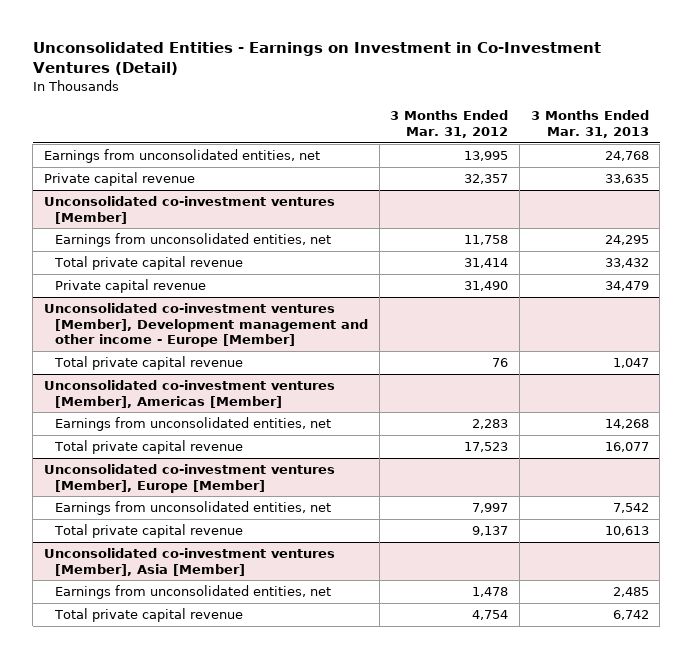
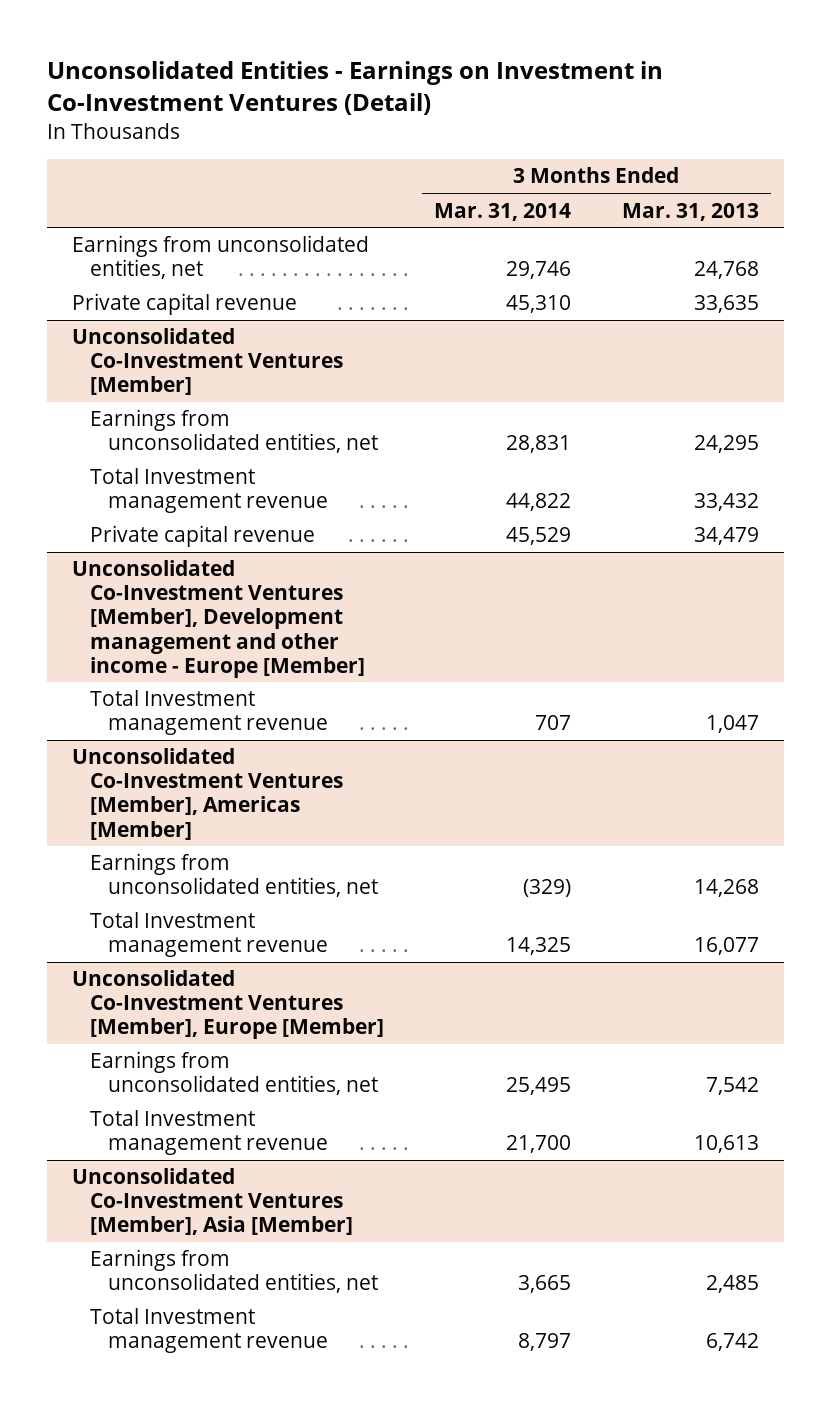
[390,110,509,138] 3 Months Ended Mar. 31, 2012 -> none
none -> [434,202,572,221] Mar. 31, 2014
[43,196,335,224] Unconsolidated co-investment ventures [Member] -> [72,328,344,396] Unconsolidated Co-Investment Ventures [Member]
[54,256,244,271] Total private capital revenue -> [90,468,329,514] Total Investment management revenue
[43,303,369,347] Unconsolidated co-investment ventures [Member], Development management and other income - Europe [Member] -> [72,560,366,678] Unconsolidated Co-Investment Ventures [Member], Development management and other income - Europe [Member]
[54,356,244,371] Total private capital revenue -> [90,690,329,736] Total Investment management revenue
[43,380,335,408] Unconsolidated co-investment ventures [Member], Americas [Member] -> [72,748,344,840] Unconsolidated Co-Investment Ventures [Member], Americas [Member]
[54,440,244,455] Total private capital revenue -> [90,912,329,958] Total Investment management revenue
[43,464,335,493] Unconsolidated co-investment ventures [Member], Europe [Member] -> [72,970,385,1040] Unconsolidated Co-Investment Ventures [Member], Europe [Member]
[54,524,244,539] Total private capital revenue -> [90,1110,329,1156] Total Investment management revenue
[43,548,335,576] Unconsolidated co-investment ventures [Member], Asia [Member] -> [72,1168,354,1236] Unconsolidated Co-Investment Ventures [Member], Asia [Member]
[54,608,244,623] Total private capital revenue -> [90,1308,329,1354] Total Investment management revenue

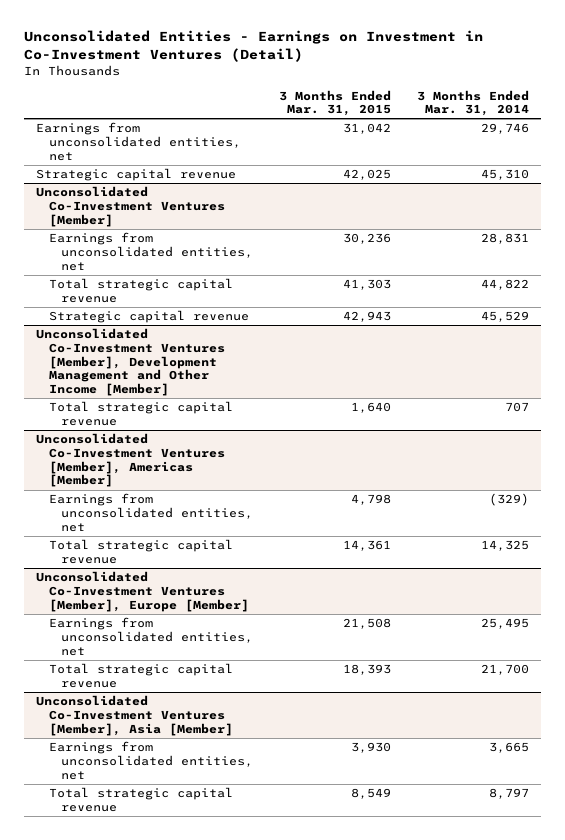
[621,202,759,221] Mar. 31, 2013 -> none
none -> [278,89,391,117] 3 Months Ended Mar. 31, 2015
[72,293,298,316] Private capital revenue -> [36,168,237,182] Strategic capital revenue
[90,468,329,514] Total Investment management revenue -> [48,278,233,303] Total strategic capital revenue
[90,525,316,548] Private capital revenue -> [48,310,249,324] Strategic capital revenue
[72,560,366,678] Unconsolidated Co-Investment Ventures [Member], Development management and other income - Europe [Member] -> [36,328,225,397] Unconsolidated Co-Investment Ventures [Member], Development Management and Other Income [Member]
[90,690,329,736] Total Investment management revenue -> [48,401,233,426] Total strategic capital revenue
[90,912,329,958] Total Investment management revenue -> [48,539,233,564] Total strategic capital revenue
[90,1110,329,1156] Total Investment management revenue -> [48,663,233,688] Total strategic capital revenue
[90,1308,329,1354] Total Investment management revenue -> [48,787,233,812] Total strategic capital revenue

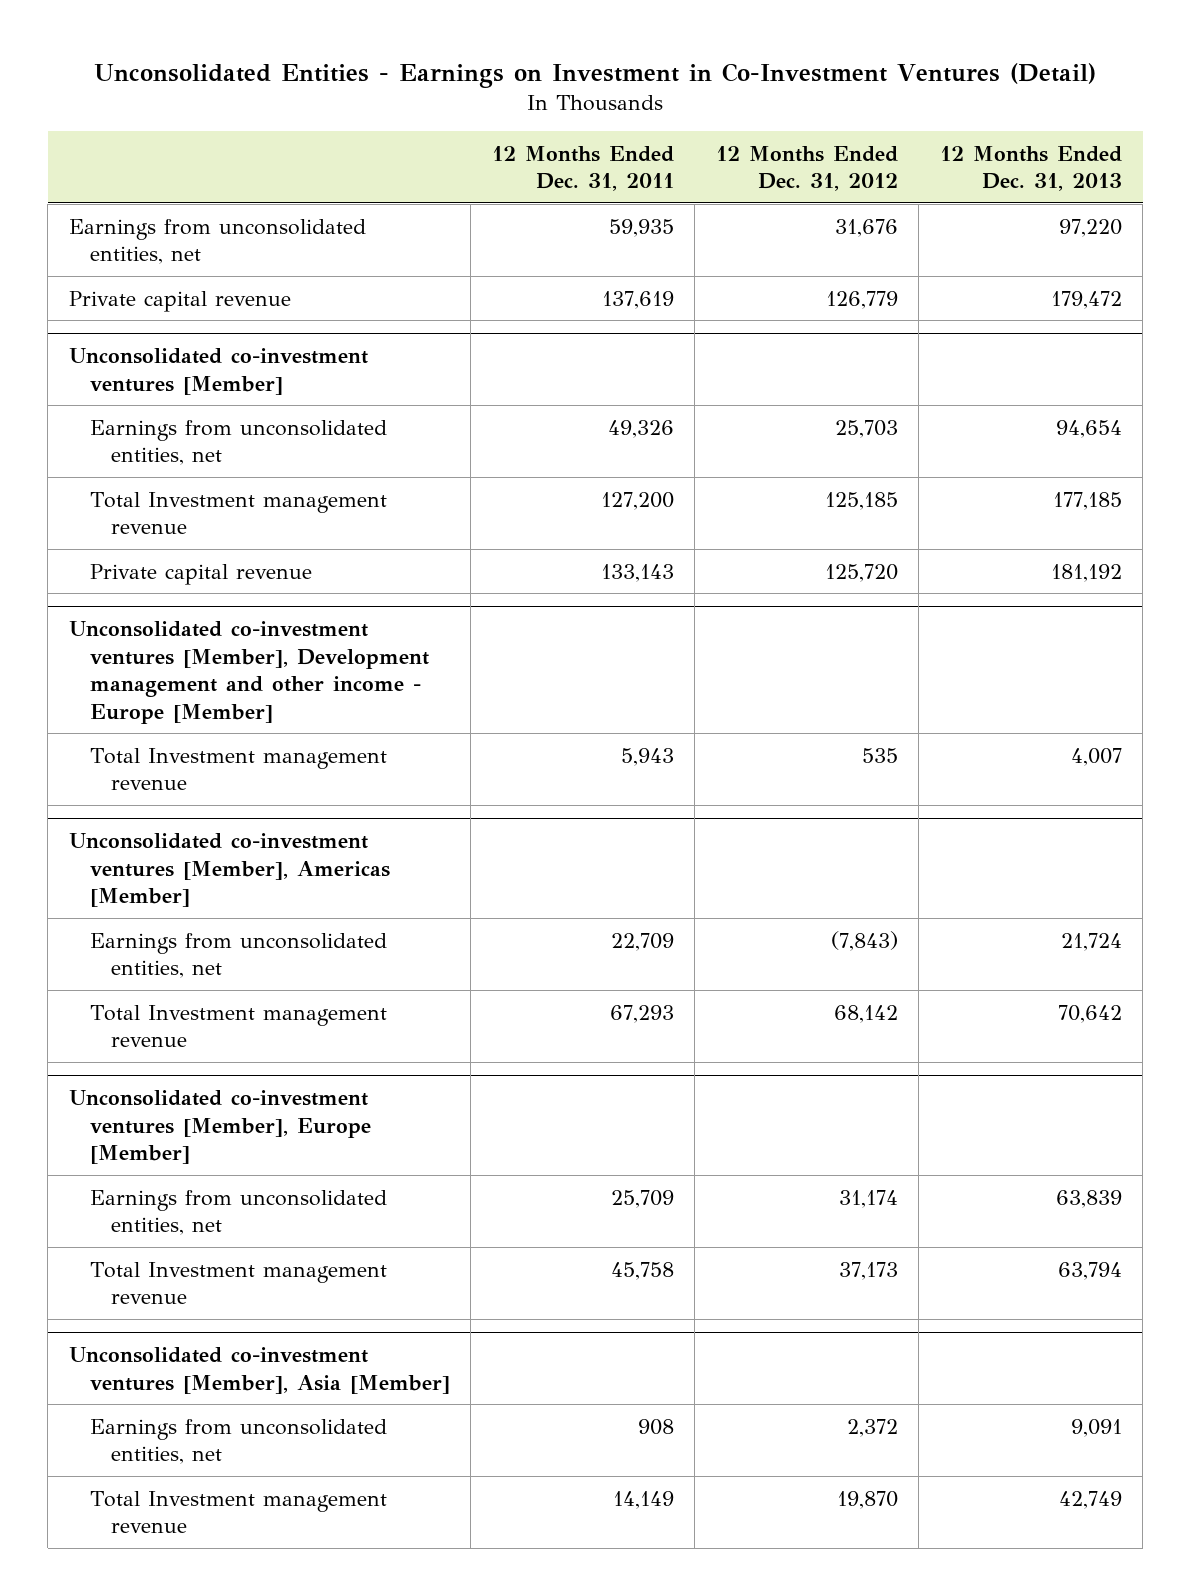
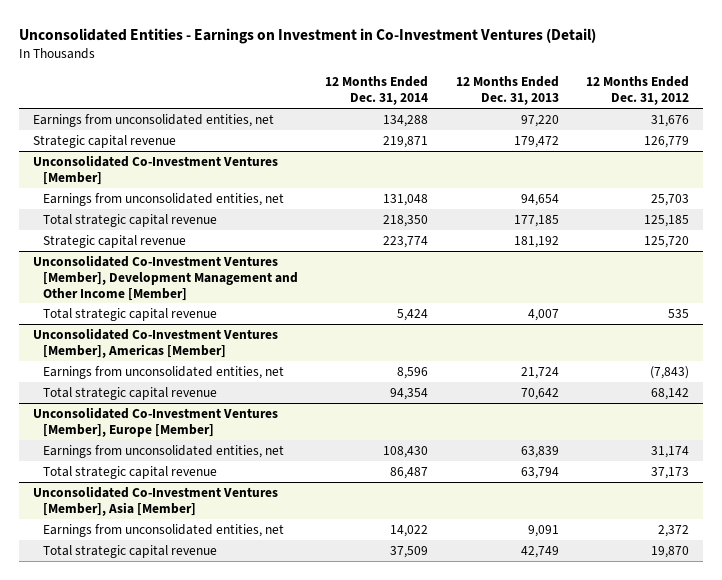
[491,145,674,192] 12 Months Ended Dec. 31, 2011 -> none
none -> [325,76,429,106] 12 Months Ended Dec. 31, 2014
[68,290,291,312] Private capital revenue -> [32,134,176,148] Strategic capital revenue
[68,348,368,395] Unconsolidated co-investment ventures [Member] -> [32,154,278,185] Unconsolidated Co-Investment Ventures [Member]
[89,491,387,534] Total Investment management revenue -> [43,213,218,227] Total strategic capital revenue
[89,563,312,585] Private capital revenue -> [43,234,187,248] Strategic capital revenue
[68,621,429,724] Unconsolidated co-investment ventures [Member], Development management and other income - Europe [Member] -> [32,254,299,301] Unconsolidated Co-Investment Ventures [Member], Development Management and Other Income [Member]
[89,747,387,790] Total Investment management revenue -> [43,307,218,321] Total strategic capital revenue
[68,833,390,908] Unconsolidated co-investment ventures [Member], Americas [Member] -> [32,327,278,358] Unconsolidated Co-Investment Ventures [Member], Americas [Member]
[89,1004,387,1047] Total Investment management revenue -> [43,386,218,400] Total strategic capital revenue
[68,1090,371,1165] Unconsolidated co-investment ventures [Member], Europe [Member] -> [32,406,278,437] Unconsolidated Co-Investment Ventures [Member], Europe [Member]
[89,1261,387,1304] Total Investment management revenue -> [43,465,218,479] Total strategic capital revenue
[68,1347,450,1394] Unconsolidated co-investment ventures [Member], Asia [Member] -> [32,485,278,516] Unconsolidated Co-Investment Ventures [Member], Asia [Member]
[89,1490,387,1533] Total Investment management revenue -> [43,544,218,558] Total strategic capital revenue

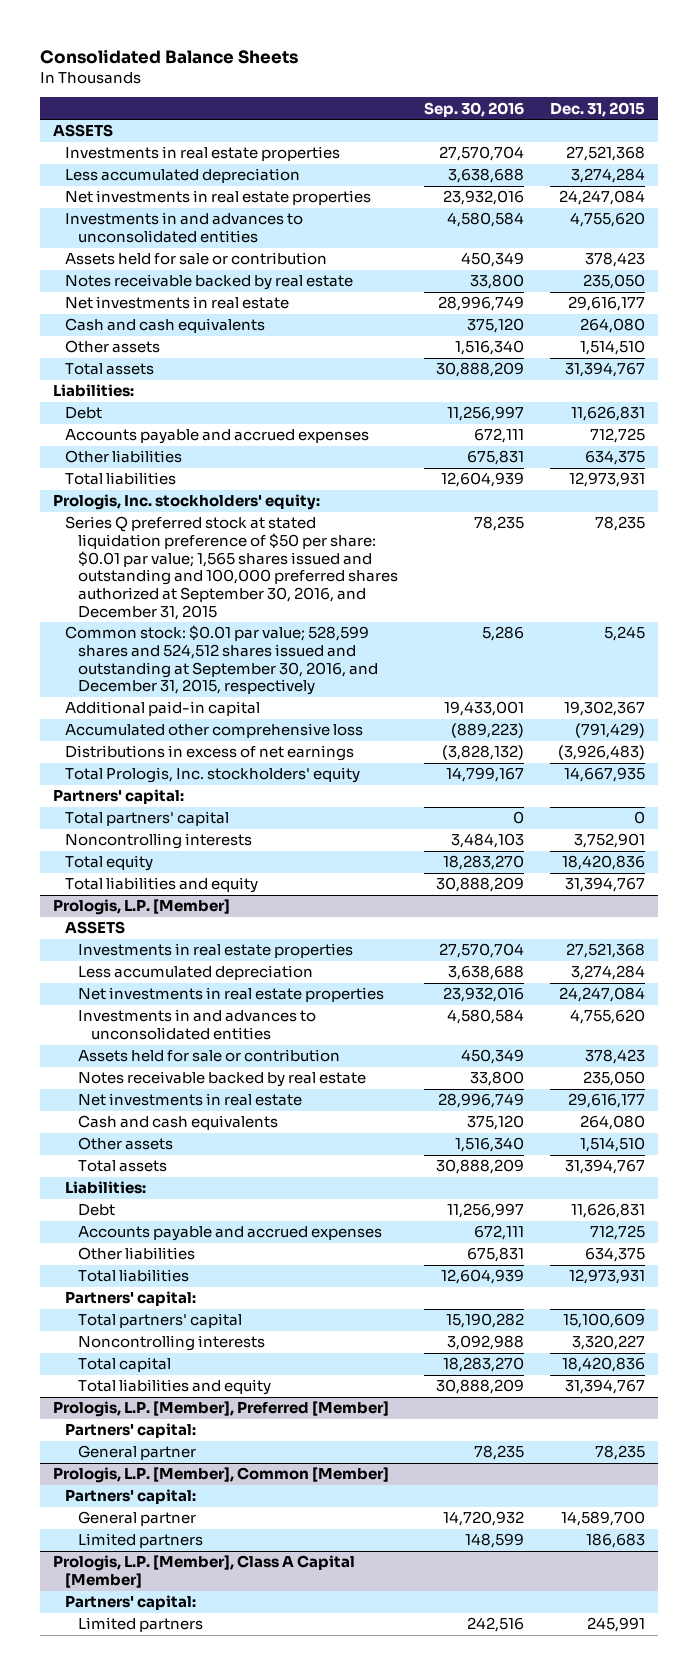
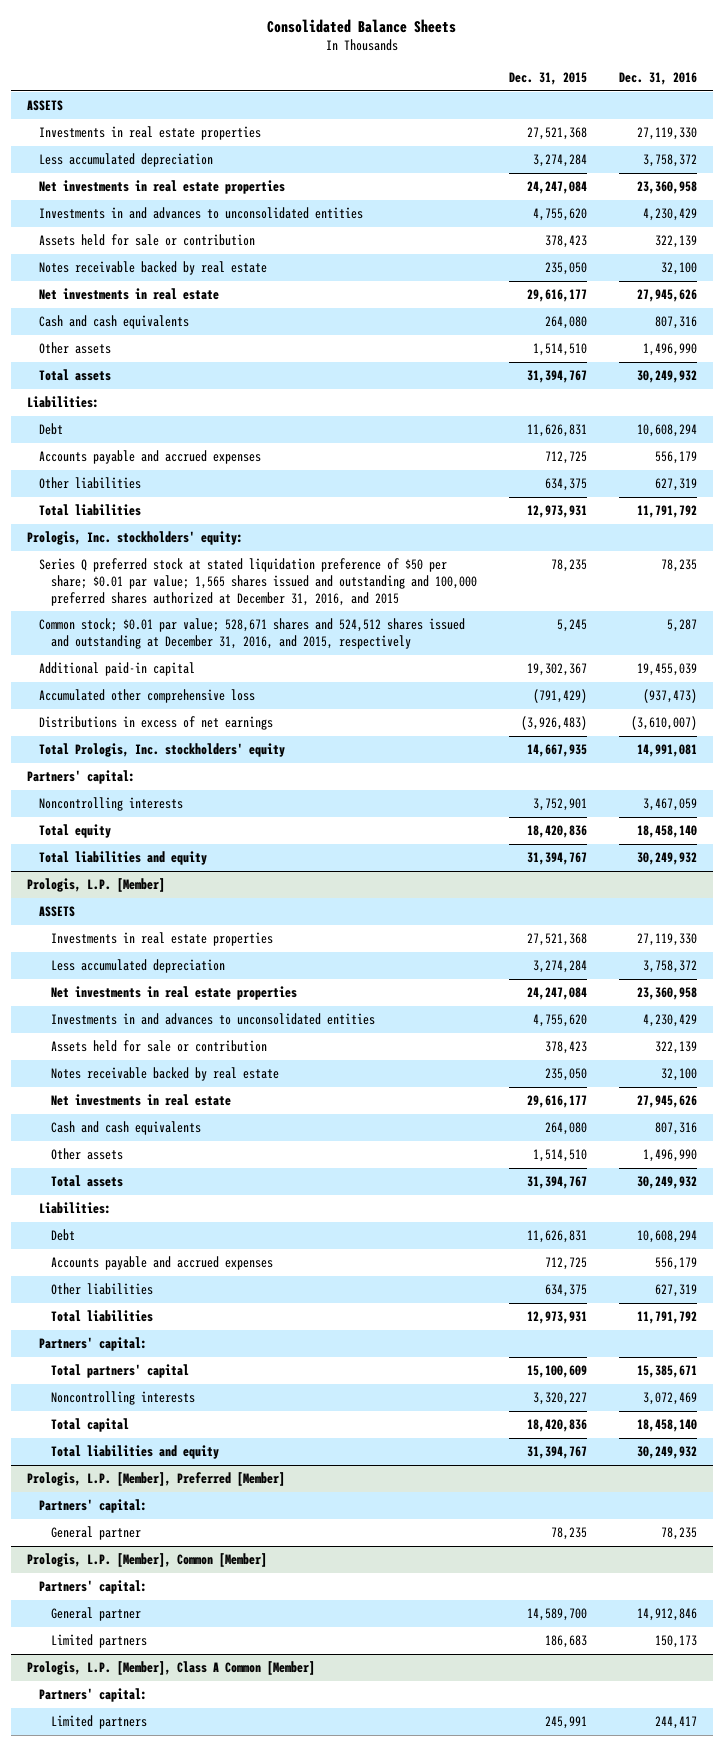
[423,101,524,117] Sep. 30, 2016 -> none
none -> [619,71,698,85] Dec. 31, 2016
[65,516,399,620] Series Q preferred stock at stated liquidation preference of $50 per share: $0.01 par value; 1,565 shares issued and outstanding and 100,000 preferred shares authorized at September 30, 2016, and December 31, 2015 -> [38,558,477,606] Series Q preferred stock at stated liquidation preference of $50 per share; $0.01 par value; 1,565 shares issued and outstanding and 100,000 preferred shares authorized at December 31, 2016, and 2015
[65,625,379,696] Common stock: $0.01 par value; 528,599 shares and 524,512 shares issued and outstanding at September 30, 2016, and December 31, 2015, respectively -> [38,618,465,649] Common stock; $0.01 par value; 528,671 shares and 524,512 shares issued and outstanding at December 31, 2016, and 2015, respectively
[65,811,230,827] Total partners' capital -> none
[52,1555,355,1589] Prologis, L.P. [Member], Class A Capital [Member] -> [27,1661,316,1676] Prologis, L.P. [Member], Class A Common [Member]

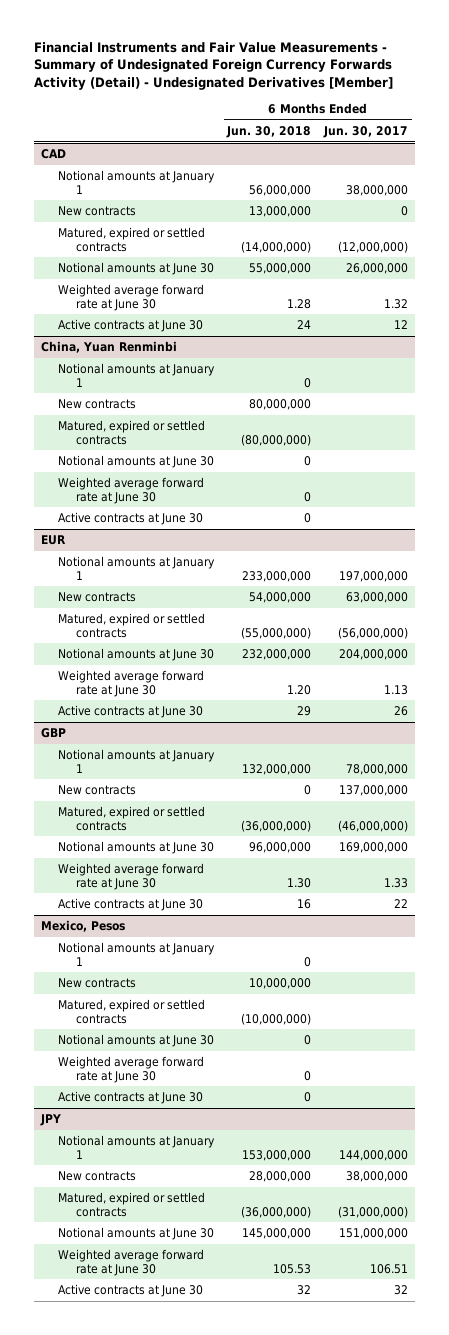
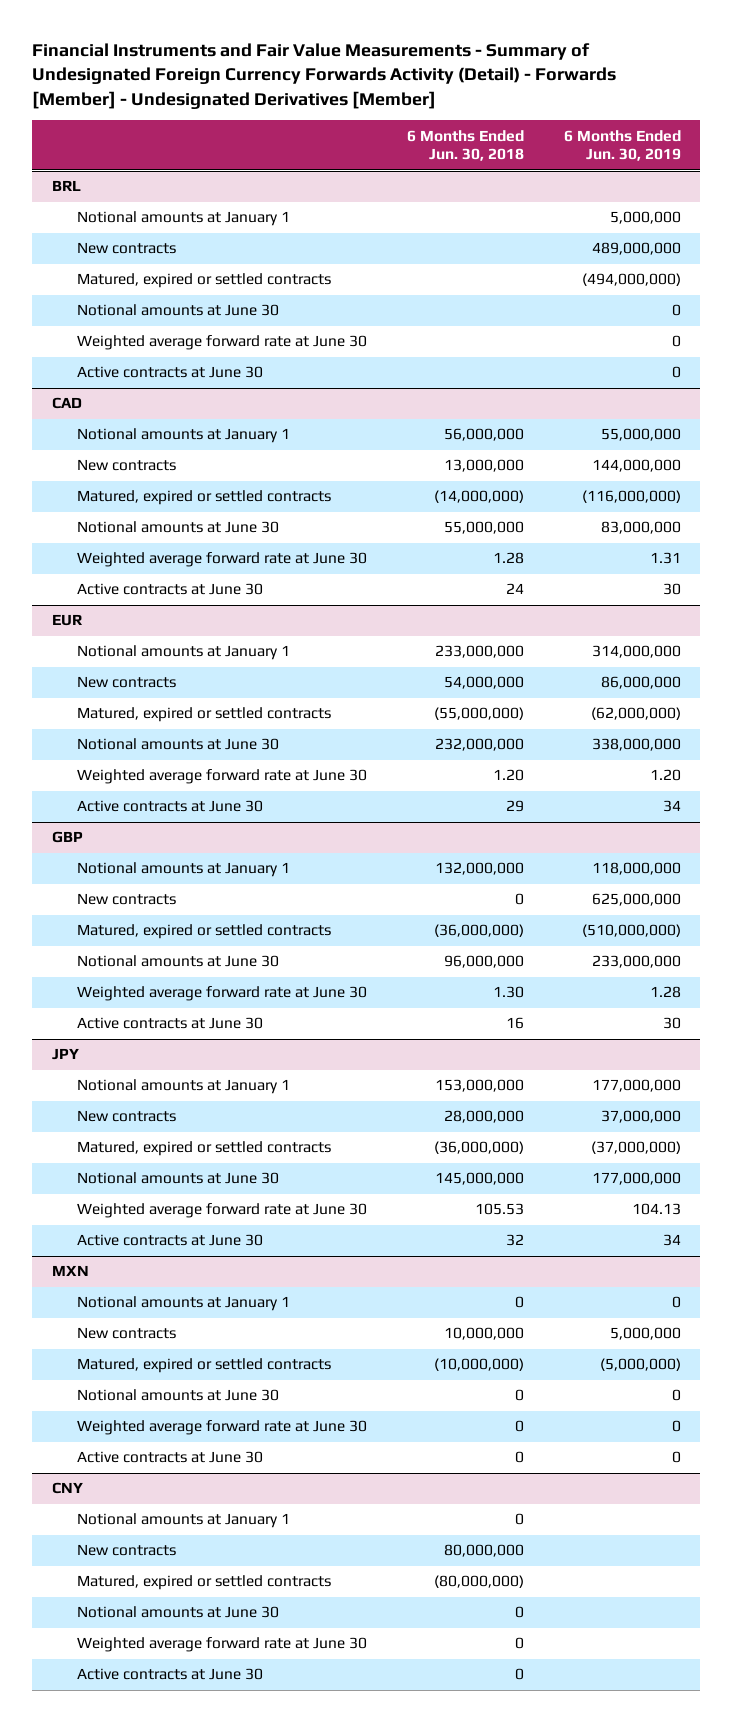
[34,41,394,90] Financial Instruments and Fair Value Measurements - Summary of Undesignated Foreign Currency Forwards Activity (Detail) - Undesignated Derivatives [Member] -> [31,43,616,109] Financial Instruments and Fair Value Measurements - Summary of Undesignated Foreign Currency Forwards Activity (Detail) - Forwards [Member] - Undesignated Derivatives [Member]
[323,125,409,138] Jun. 30, 2017 -> none
none -> [563,129,681,162] 6 Months Ended Jun. 30, 2019
none -> [51,180,81,192] BRL
none -> [76,211,290,227] Notional amounts at January 1
none -> [76,242,176,255] New contracts
none -> [76,273,331,289] Matured, expired or settled contracts
none -> [76,304,279,317] Notional amounts at June 30
none -> [76,335,367,351] Weighted average forward rate at June 30
none -> [76,366,263,379] Active contracts at June 30
[40,341,177,354] China, Yuan Renminbi -> none
[58,363,216,387] Notional amounts at January 1 -> none
[58,399,137,410] New contracts -> none
[58,420,206,445] Matured, expired or settled contracts -> none
[58,455,215,469] Notional amounts at June 30 -> none
[58,477,205,504] Weighted average forward rate at June 30 -> none
[58,512,204,526] Active contracts at June 30 -> none
[40,920,125,933] Mexico, Pesos -> none
[58,942,216,966] Notional amounts at January 1 -> none
[58,978,137,989] New contracts -> none
[58,999,206,1024] Matured, expired or settled contracts -> none
[58,1034,215,1048] Notional amounts at June 30 -> none
[58,1056,205,1083] Weighted average forward rate at June 30 -> none
[58,1091,204,1105] Active contracts at June 30 -> none
none -> [51,1265,89,1277] MXN
none -> [76,1296,290,1312] Notional amounts at January 1
none -> [76,1327,176,1340] New contracts
none -> [76,1358,331,1374] Matured, expired or settled contracts
none -> [76,1389,279,1402] Notional amounts at June 30
none -> [76,1420,367,1436] Weighted average forward rate at June 30
none -> [76,1451,263,1464] Active contracts at June 30
none -> [51,1482,83,1495] CNY
none -> [76,1513,290,1529] Notional amounts at January 1
none -> [76,1544,176,1557] New contracts
none -> [76,1575,331,1591] Matured, expired or settled contracts
none -> [76,1606,279,1619] Notional amounts at June 30
none -> [76,1637,367,1653] Weighted average forward rate at June 30
none -> [76,1668,263,1681] Active contracts at June 30

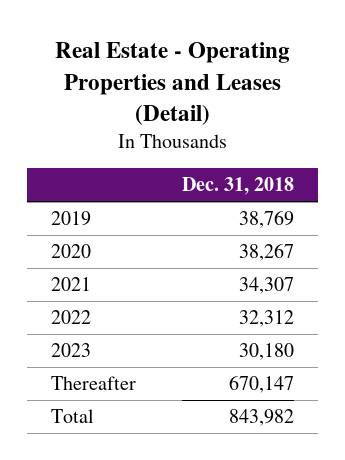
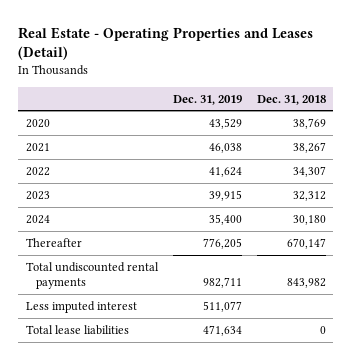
none -> [172,94,242,105] Dec. 31, 2019
[50,211,91,227] 2019 -> [25,118,50,128] 2020
[50,244,91,259] 2020 -> [25,142,50,152] 2021
[50,277,91,292] 2021 -> [25,166,50,176] 2022
[50,310,91,325] 2022 -> [25,190,50,200] 2023
[50,343,91,358] 2023 -> [25,214,50,224] 2024
[50,409,94,424] Total -> [25,261,159,290] Total undiscounted rental payments
none -> [25,300,137,313] Less imputed interest
none -> [25,324,129,335] Total lease liabilities

